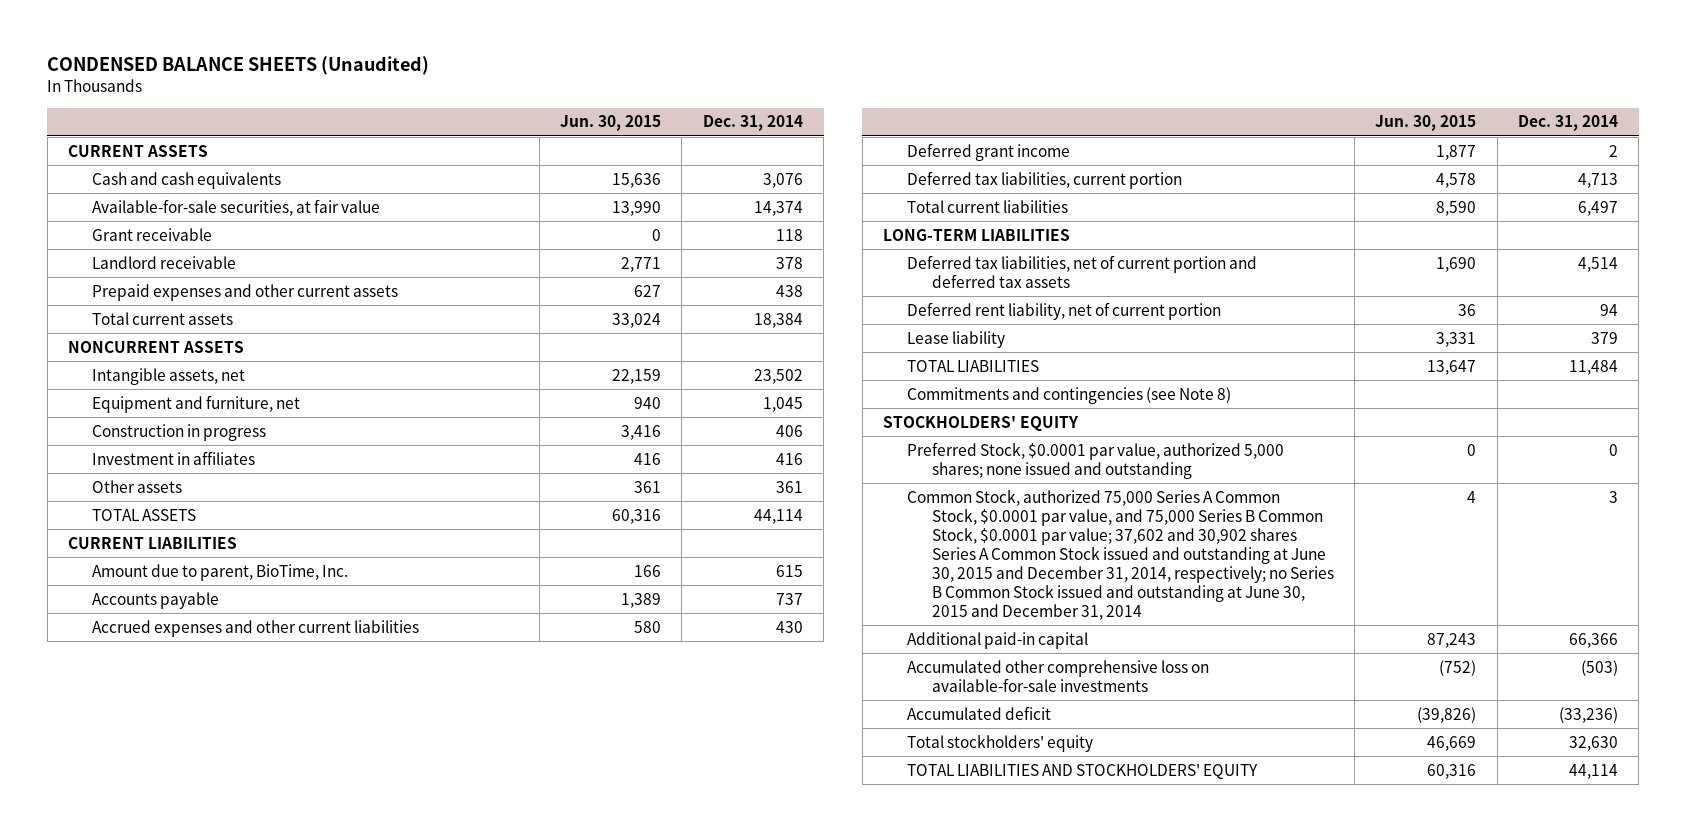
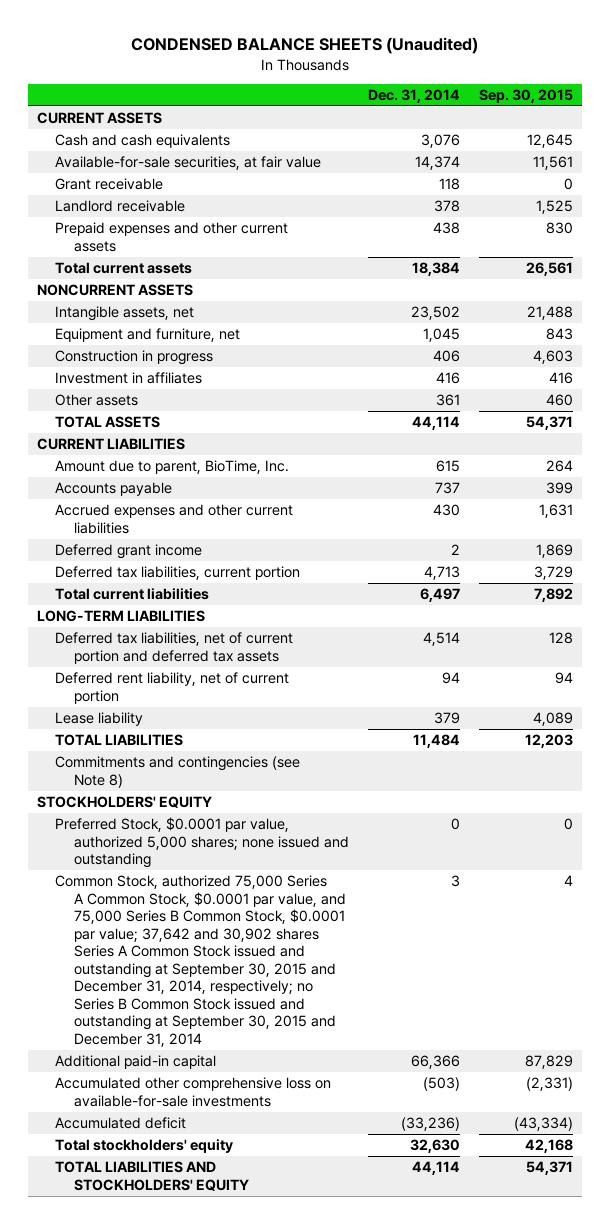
[560,115,662,132] Jun. 30, 2015 -> none
none -> [478,89,573,104] Sep. 30, 2015
[907,489,1334,620] Common Stock, authorized 75,000 Series A Common Stock, $0.0001 par value, and 75,000 Series B Common Stock, $0.0001 par value; 37,602 and 30,902 shares Series A Common Stock issued and outstanding at June 30, 2015 and December 31, 2014, respectively; no Series B Common Stock issued and outstanding at June 30, 2015 and December 31, 2014 -> [55,875,346,1047] Common Stock, authorized 75,000 Series A Common Stock, $0.0001 par value, and 75,000 Series B Common Stock, $0.0001 par value; 37,642 and 30,902 shares Series A Common Stock issued and outstanding at September 30, 2015 and December 31, 2014, respectively; no Series B Common Stock issued and outstanding at September 30, 2015 and December 31, 2014

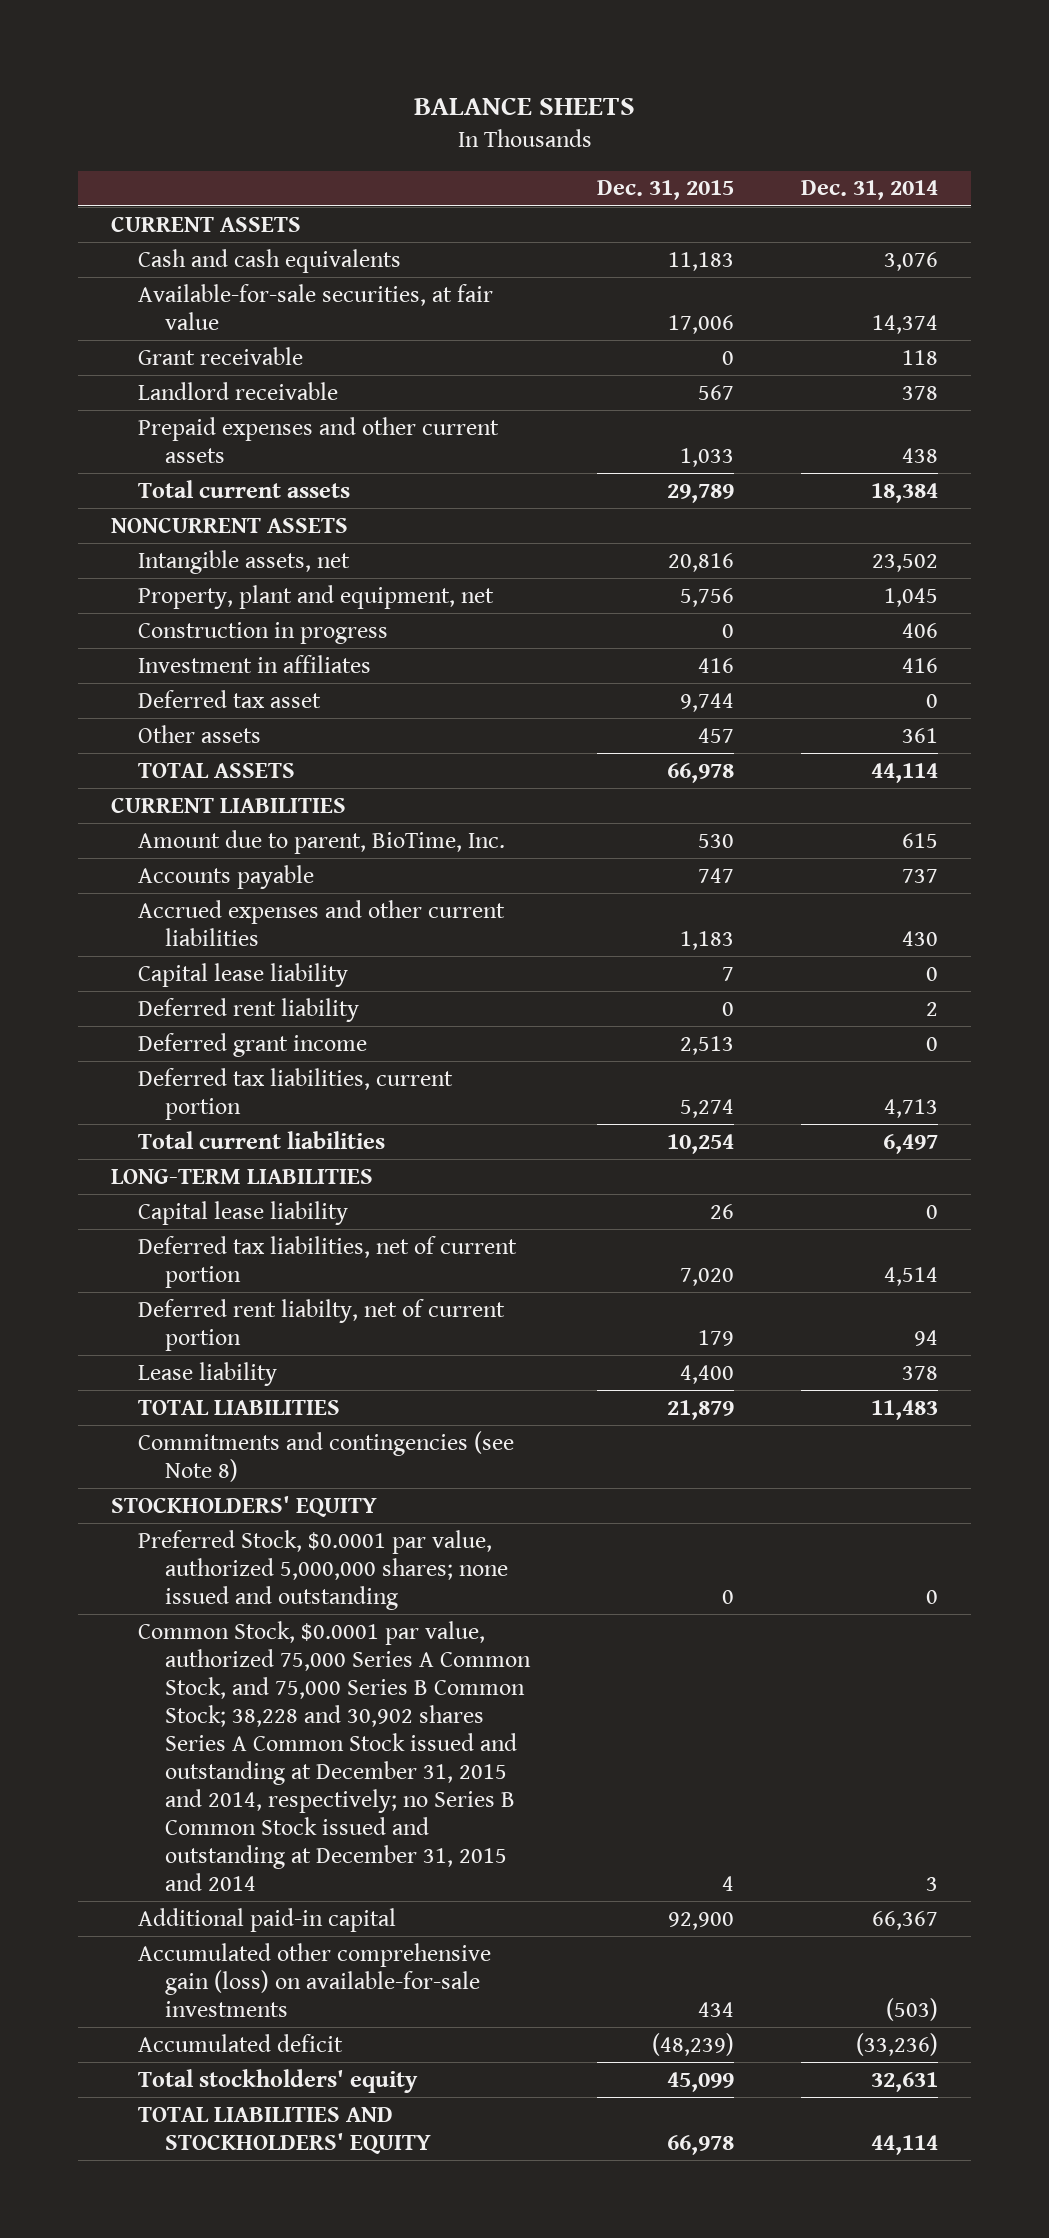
[131,37,479,55] CONDENSED BALANCE SHEETS (Unaudited) -> [413,96,635,115] BALANCE SHEETS
[478,89,573,104] Sep. 30, 2015 -> none
none -> [596,180,734,201] Dec. 31, 2015
[55,328,241,343] Equipment and furniture, net -> [138,584,495,609] Property, plant and equipment, net
none -> [138,689,322,708] Deferred tax asset
none -> [138,962,349,987] Capital lease liability
none -> [138,997,360,1022] Deferred rent liability
[450,544,460,556] 2 -> [925,1036,938,1051] 0
none -> [138,1200,349,1225] Capital lease liability
[55,632,294,664] Deferred tax liabilities, net of current portion and deferred tax assets -> [138,1235,518,1288] Deferred tax liabilities, net of current portion
[55,672,290,704] Deferred rent liability, net of current portion -> [138,1298,506,1351] Deferred rent liabilty, net of current portion
[433,712,460,725] 379 -> [901,1365,938,1380] 378
[412,734,460,749] 11,484 -> [870,1399,938,1420] 11,483
[55,817,349,869] Preferred Stock, $0.0001 par value, authorized 5,000 shares; none issued and outstanding -> [138,1529,508,1610] Preferred Stock, $0.0001 par value, authorized 5,000,000 shares; none issued and outstanding
[55,875,346,1047] Common Stock, authorized 75,000 Series A Common Stock, $0.0001 par value, and 75,000 Series B Common Stock, $0.0001 par value; 37,642 and 30,902 shares Series A Common Stock issued and outstanding at September 30, 2015 and December 31, 2014, respectively; no Series B Common Stock issued and outstanding at September 30, 2015 and December 31, 2014 -> [138,1620,531,1891] Common Stock, $0.0001 par value, authorized 75,000 Series A Common Stock, and 75,000 Series B Common Stock; 38,228 and 30,902 shares Series A Common Stock issued and outstanding at December 31, 2015 and 2014, respectively; no Series B Common Stock issued and outstanding at December 31, 2015 and 2014
[410,1055,460,1070] 66,366 -> [871,1910,938,1930] 66,367
[55,1077,332,1107] Accumulated other comprehensive loss on available-for-sale investments -> [138,1942,492,2017] Accumulated other comprehensive gain (loss) on available-for-sale investments
[409,1139,460,1154] 32,630 -> [870,2071,938,2092] 32,631

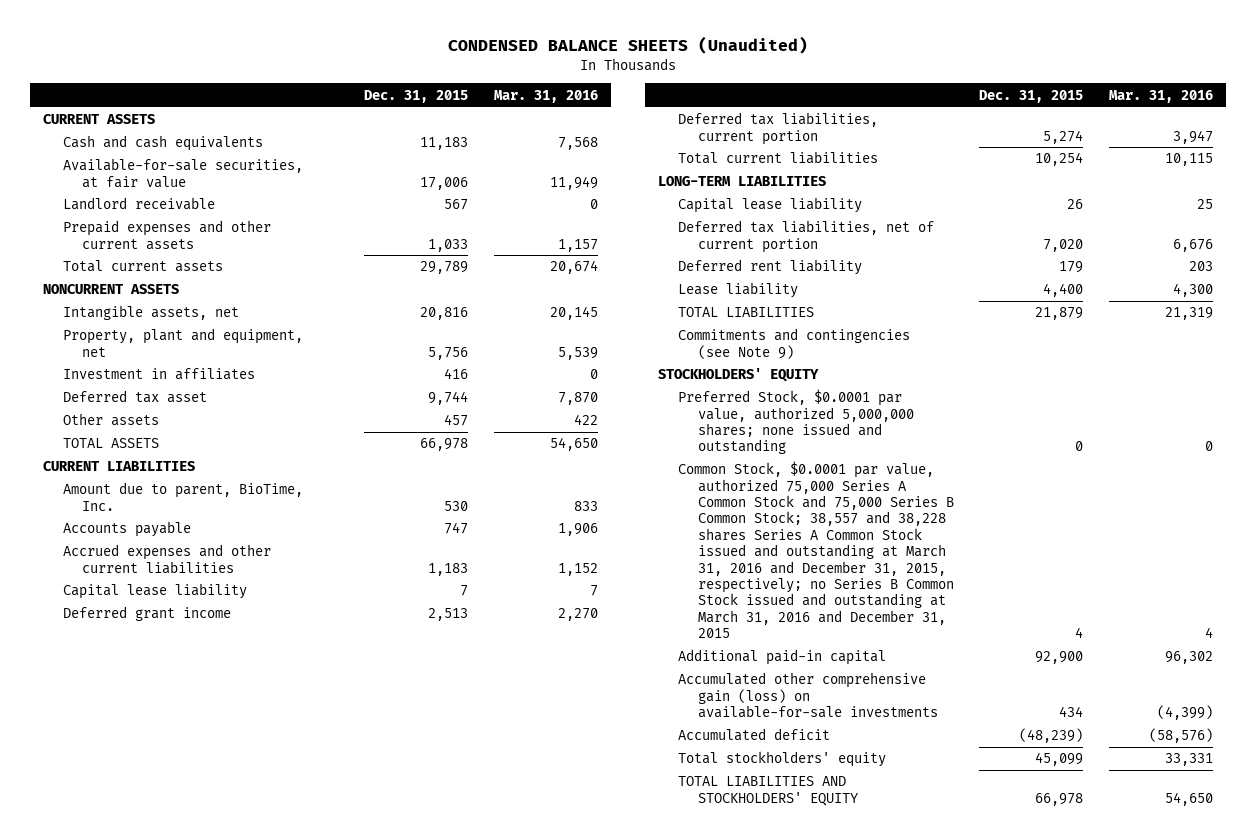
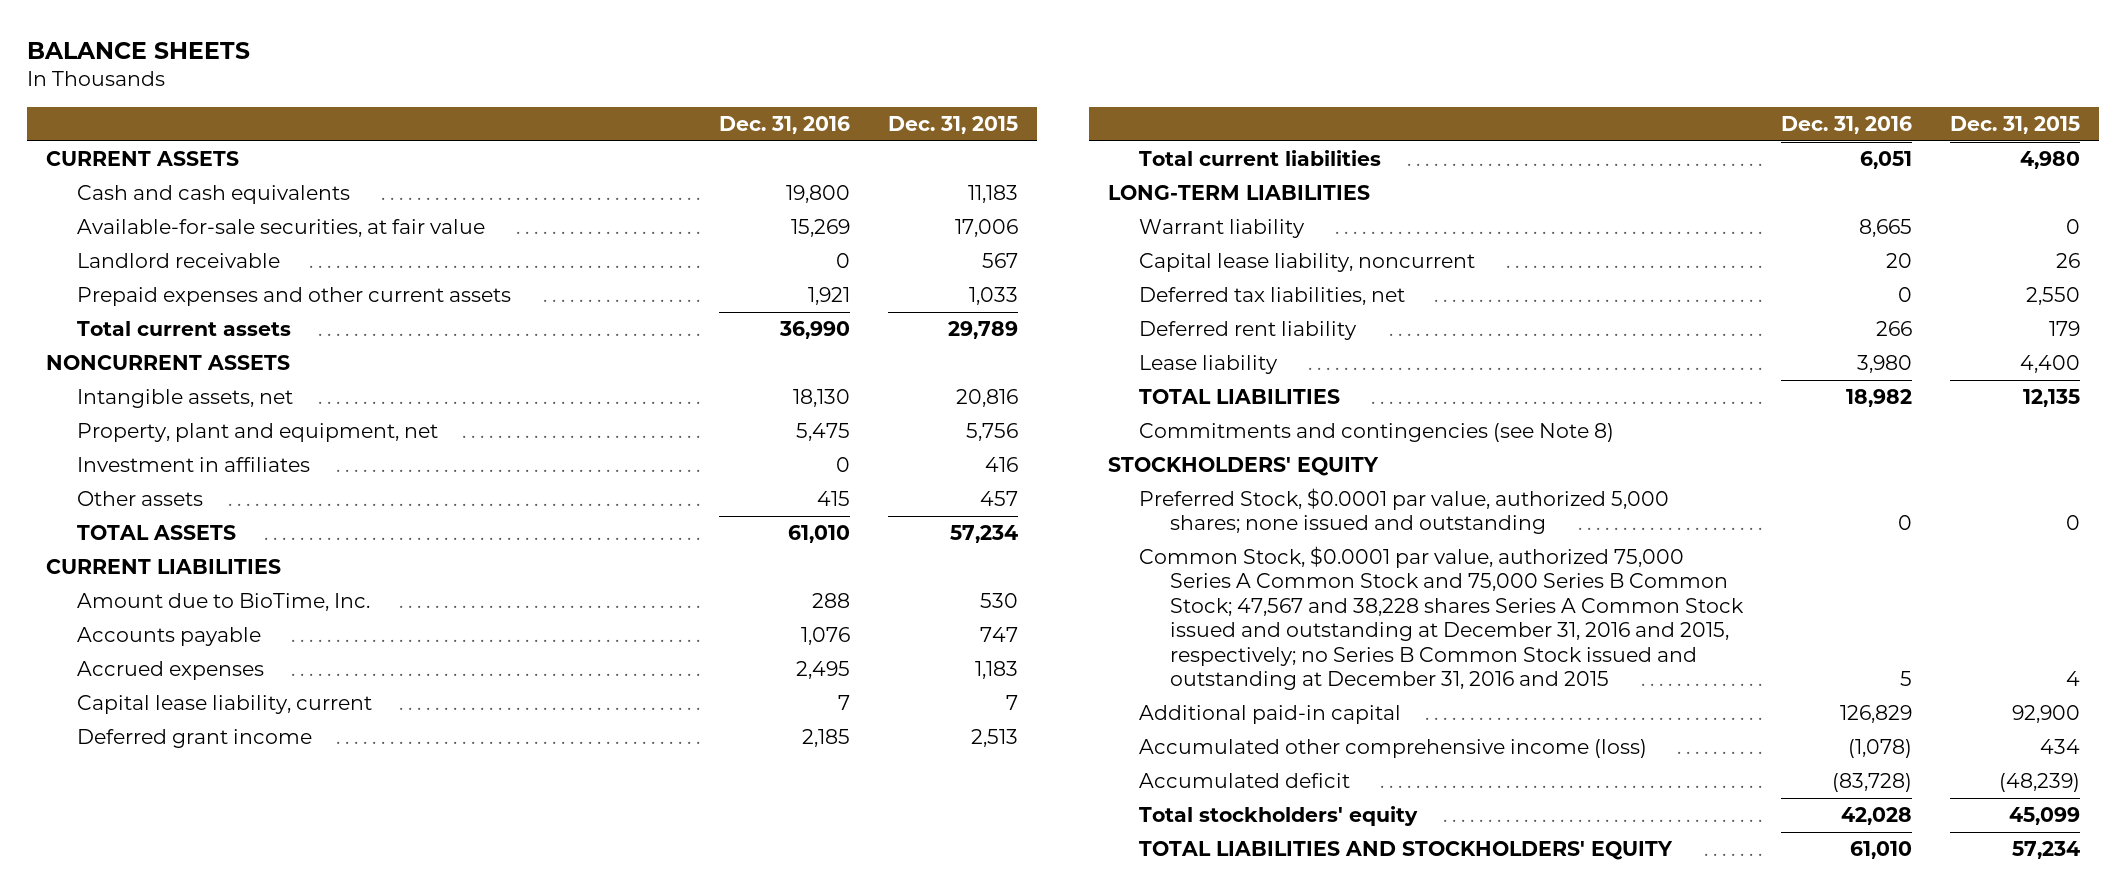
[447,36,808,55] CONDENSED BALANCE SHEETS (Unaudited) -> [26,41,250,59] BALANCE SHEETS
[493,89,598,103] Mar. 31, 2016 -> none
none -> [719,115,851,134] Dec. 31, 2016
[62,390,207,404] Deferred tax asset -> none
[420,438,469,452] 66,978 -> [950,525,1019,544] 57,234
[62,482,303,511] Amount due to parent, BioTime, Inc. -> [76,593,370,612] Amount due to BioTime, Inc.
[62,544,271,574] Accrued expenses and other current liabilities -> [76,661,264,681] Accrued expenses
[62,583,247,600] Capital lease liability -> [76,695,372,715] Capital lease liability, current
[677,112,878,145] Deferred tax liabilities, current portion -> none
[1035,152,1084,167] 10,254 -> [2019,151,2080,170] 4,980
none -> [1138,219,1305,239] Warrant liability
[677,197,862,214] Capital lease liability -> [1138,253,1475,273] Capital lease liability, noncurrent
[677,220,934,253] Deferred tax liabilities, net of current portion -> [1138,287,1405,306] Deferred tax liabilities, net
[1043,238,1084,252] 7,020 -> [2025,287,2080,306] 2,550
[1035,307,1084,321] 21,879 -> [2022,389,2080,408] 12,135
[677,328,910,359] Commitments and contingencies (see Note 9) -> [1138,423,1614,443] Commitments and contingencies (see Note 8)
[677,389,914,455] Preferred Stock, $0.0001 par value, authorized 5,000,000 shares; none issued and outstanding -> [1138,488,1669,535] Preferred Stock, $0.0001 par value, authorized 5,000 shares; none issued and outstanding
[677,461,954,639] Common Stock, $0.0001 par value, authorized 75,000 Series A Common Stock and 75,000 Series B Common Stock; 38,557 and 38,228 shares Series A Common Stock issued and outstanding at March 31, 2016 and December 31, 2015, respectively; no Series B Common Stock issued and outstanding at March 31, 2016 and December 31, 2015 -> [1138,546,1744,690] Common Stock, $0.0001 par value, authorized 75,000 Series A Common Stock and 75,000 Series B Common Stock; 47,567 and 38,228 shares Series A Common Stock issued and outstanding at December 31, 2016 and 2015, respectively; no Series B Common Stock issued and outstanding at December 31, 2016 and 2015
[677,672,938,719] Accumulated other comprehensive gain (loss) on available-for-sale investments -> [1138,739,1647,759] Accumulated other comprehensive income (loss)
[1035,792,1084,806] 66,978 -> [2011,841,2080,860] 57,234

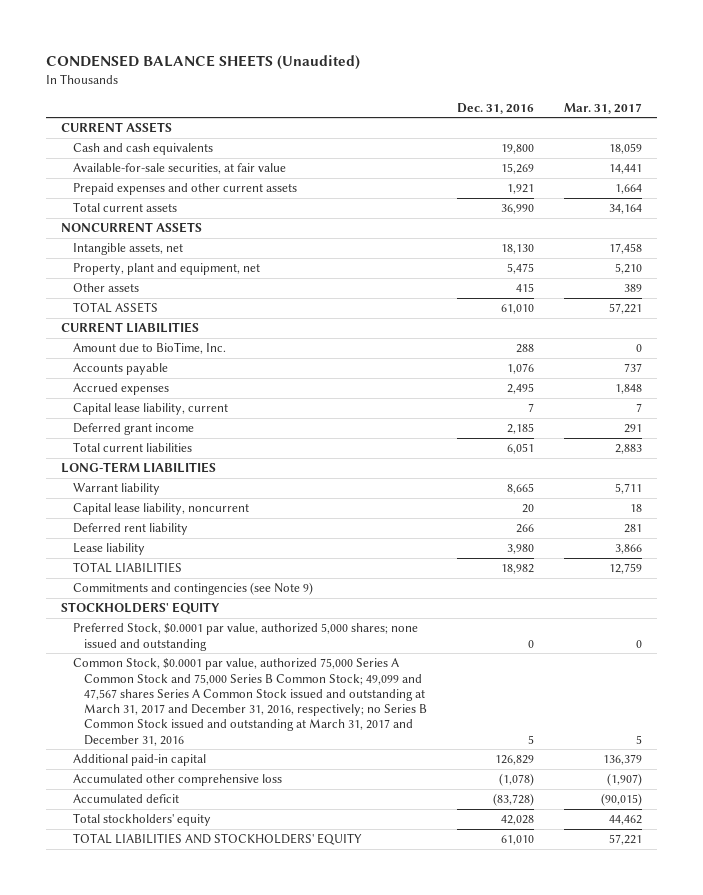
[26,41,250,59] BALANCE SHEETS -> [45,55,360,71] CONDENSED BALANCE SHEETS (Unaudited)
[888,115,1019,134] Dec. 31, 2015 -> none
none -> [564,102,643,114] Mar. 31, 2017
[76,253,280,269] Landlord receivable -> none
[76,457,310,473] Investment in affiliates -> none
[1138,287,1405,306] Deferred tax liabilities, net -> none
[1138,423,1614,443] Commitments and contingencies (see Note 8) -> [72,582,313,596] Commitments and contingencies (see Note 9)
[1138,546,1744,690] Common Stock, $0.0001 par value, authorized 75,000 Series A Common Stock and 75,000 Series B Common Stock; 47,567 and 38,228 shares Series A Common Stock issued and outstanding at December 31, 2016 and 2015, respectively; no Series B Common Stock issued and outstanding at December 31, 2016 and 2015 -> [72,658,428,746] Common Stock, $0.0001 par value, authorized 75,000 Series A Common Stock and 75,000 Series B Common Stock; 49,099 and 47,567 shares Series A Common Stock issued and outstanding at March 31, 2017 and December 31, 2016, respectively; no Series B Common Stock issued and outstanding at March 31, 2017 and December 31, 2016
[1138,739,1647,759] Accumulated other comprehensive income (loss) -> [72,774,282,787] Accumulated other comprehensive loss

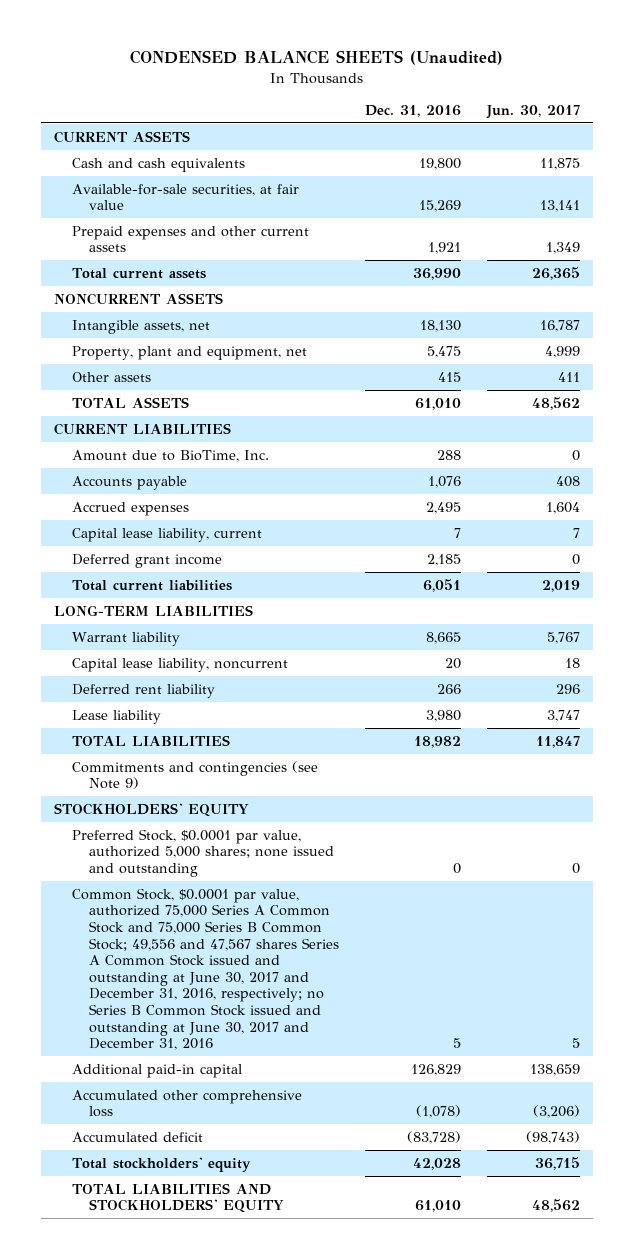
[564,102,643,114] Mar. 31, 2017 -> none
none -> [486,104,581,119] Jun. 30, 2017
[72,658,428,746] Common Stock, $0.0001 par value, authorized 75,000 Series A Common Stock and 75,000 Series B Common Stock; 49,099 and 47,567 shares Series A Common Stock issued and outstanding at March 31, 2017 and December 31, 2016, respectively; no Series B Common Stock issued and outstanding at March 31, 2017 and December 31, 2016 -> [71,887,339,1051] Common Stock, $0.0001 par value, authorized 75,000 Series A Common Stock and 75,000 Series B Common Stock; 49,556 and 47,567 shares Series A Common Stock issued and outstanding at June 30, 2017 and December 31, 2016, respectively; no Series B Common Stock issued and outstanding at June 30, 2017 and December 31, 2016

